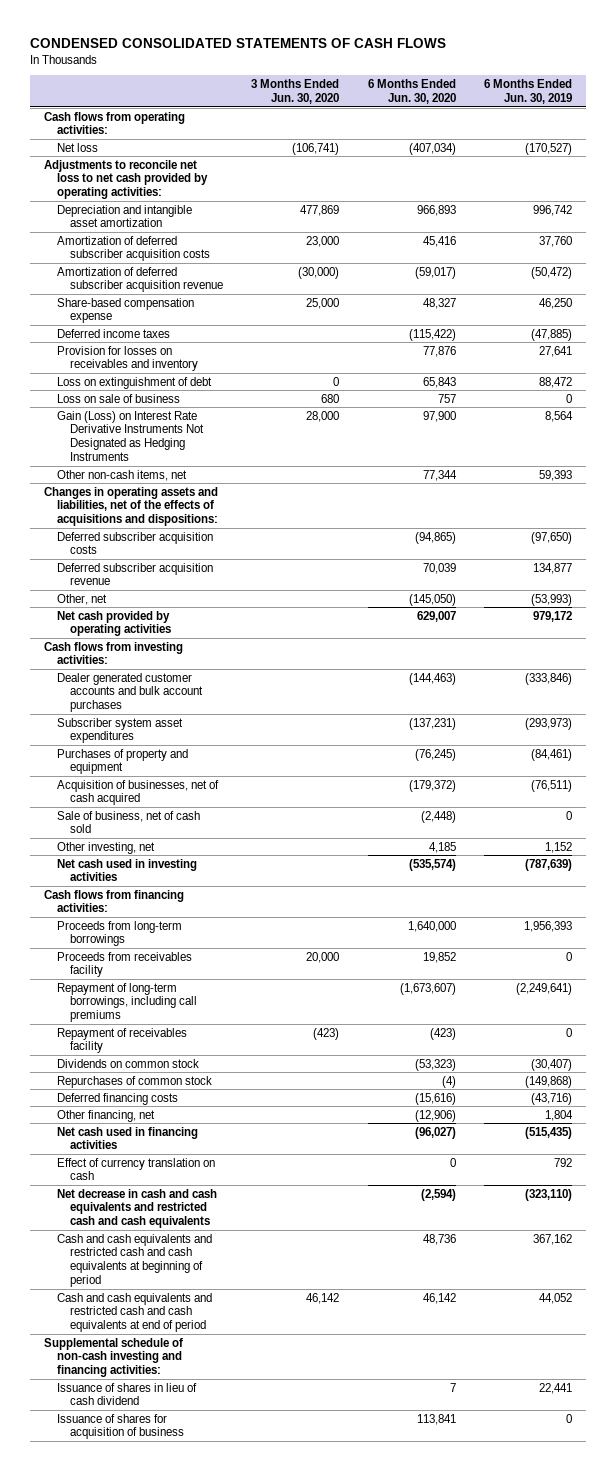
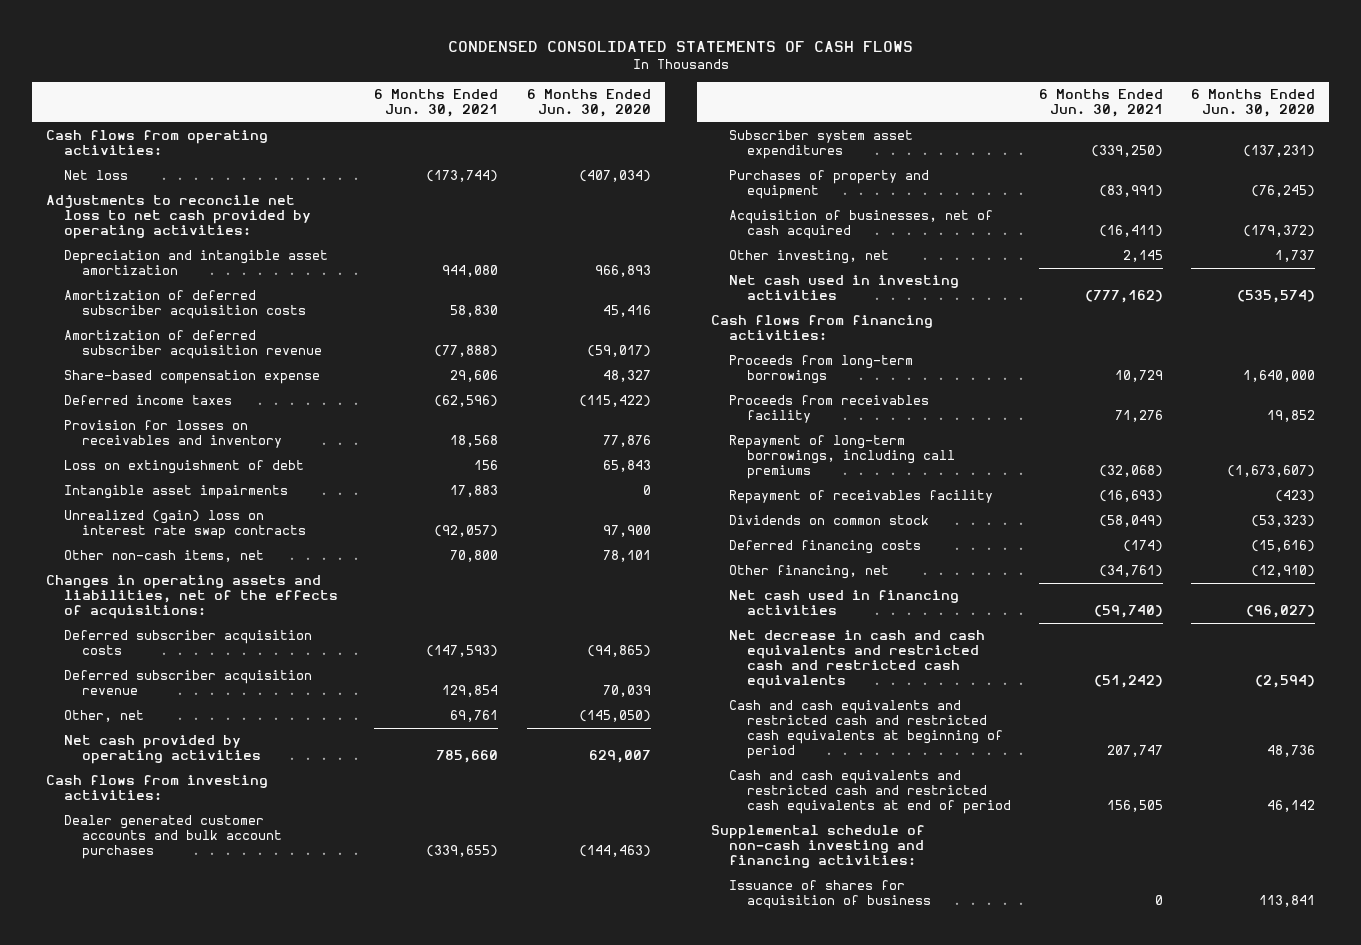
[251,79,340,104] 3 Months Ended Jun. 30, 2020 -> none
[484,79,573,104] 6 Months Ended Jun. 30, 2019 -> none
none -> [374,89,499,118] 6 Months Ended Jun. 30, 2021
[57,393,181,403] Loss on sale of business -> none
none -> [64,485,289,500] Intangible asset impairments
[57,410,205,462] Gain (Loss) on Interest Rate Derivative Instruments Not Designated as Hedging Instruments -> [64,510,307,540] Unrealized (gain) loss on interest rate swap contracts
[422,469,457,481] 77,344 -> [602,550,651,563] 78,101
[44,486,219,527] Changes in operating assets and liabilities, net of the effects of acquisitions and dispositions: -> [46,575,339,620] Changes in operating assets and liabilities, net of the effects of acquisitions:
[57,810,201,834] Sale of business, net of cash sold -> none
[428,841,456,853] 4,185 -> [1275,250,1316,263] 1,737
[57,1075,213,1088] Repurchases of common stock -> none
[414,1109,456,1122] (12,906) -> [1251,565,1316,578] (12,910)
[57,1157,216,1181] Effect of currency translation on cash -> none
[57,1188,218,1229] Net decrease in cash and cash equivalents and restricted cash and cash equivalents -> [728,630,985,690] Net decrease in cash and cash equivalents and restricted cash and restricted cash equivalents
[57,1233,213,1288] Cash and cash equivalents and restricted cash and cash equivalents at beginning of period -> [728,700,1004,760] Cash and cash equivalents and restricted cash and restricted cash equivalents at beginning of period
[57,1292,213,1333] Cash and cash equivalents and restricted cash and cash equivalents at end of period -> [728,770,1012,815] Cash and cash equivalents and restricted cash and restricted cash equivalents at end of period
[57,1382,198,1406] Issuance of shares in lieu of cash dividend -> none

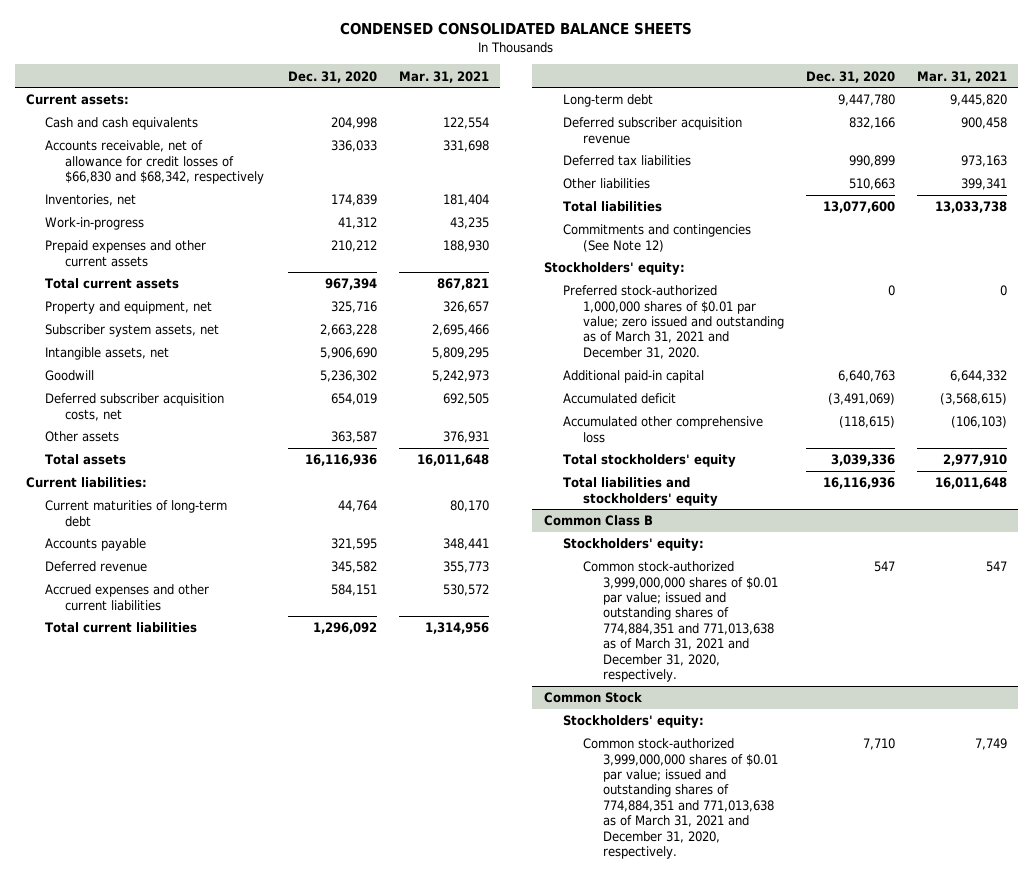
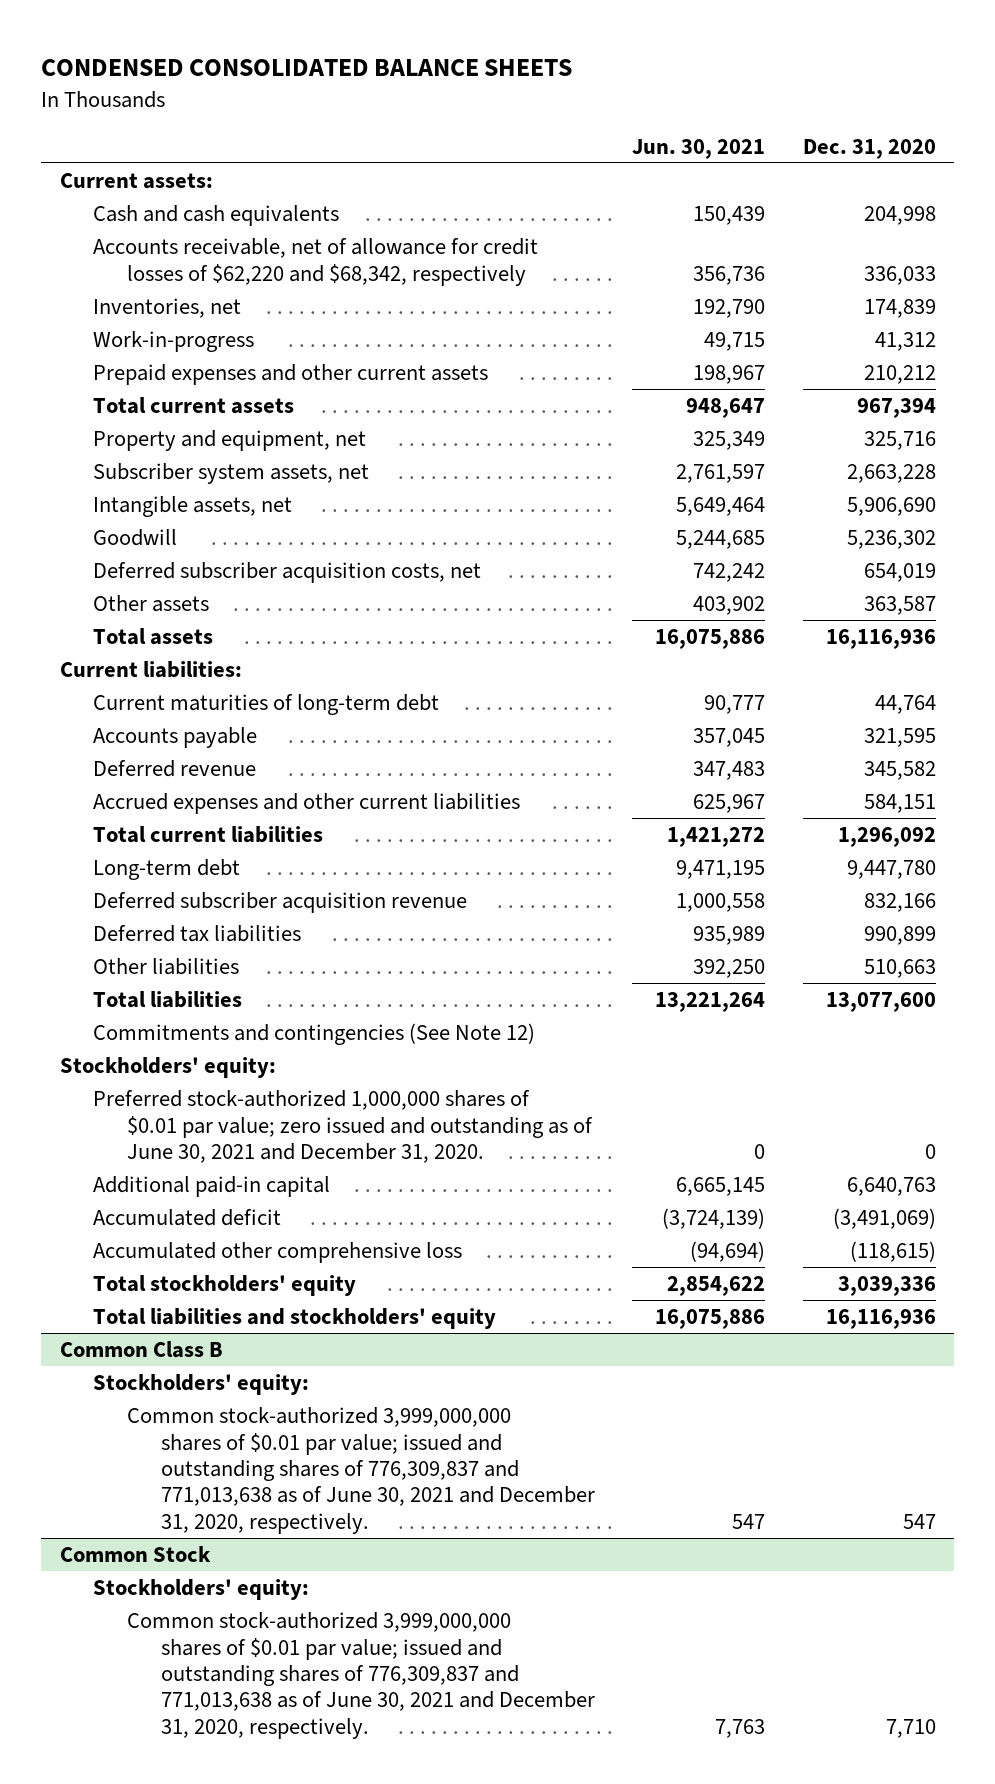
[399,70,490,83] Mar. 31, 2021 -> none
none -> [632,138,766,159] Jun. 30, 2021
[45,140,265,184] Accounts receivable, net of allowance for credit losses of $66,830 and $68,342, respectively -> [93,238,539,286] Accounts receivable, net of allowance for credit losses of $62,220 and $68,342, respectively
[563,285,784,359] Preferred stock-authorized 1,000,000 shares of $0.01 par value; zero issued and outstanding as of March 31, 2021 and December 31, 2020. -> [93,1090,593,1163] Preferred stock-authorized 1,000,000 shares of $0.01 par value; zero issued and outstanding as of June 30, 2021 and December 31, 2020.
[582,561,778,683] Common stock-authorized 3,999,000,000 shares of $0.01 par value; issued and outstanding shares of 774,884,351 and 771,013,638 as of March 31, 2021 and December 31, 2020, respectively. -> [126,1407,595,1534] Common stock-authorized 3,999,000,000 shares of $0.01 par value; issued and outstanding shares of 776,309,837 and 771,013,638 as of June 30, 2021 and December 31, 2020, respectively.
[582,738,778,860] Common stock-authorized 3,999,000,000 shares of $0.01 par value; issued and outstanding shares of 774,884,351 and 771,013,638 as of March 31, 2021 and December 31, 2020, respectively. -> [126,1612,595,1739] Common stock-authorized 3,999,000,000 shares of $0.01 par value; issued and outstanding shares of 776,309,837 and 771,013,638 as of June 30, 2021 and December 31, 2020, respectively.

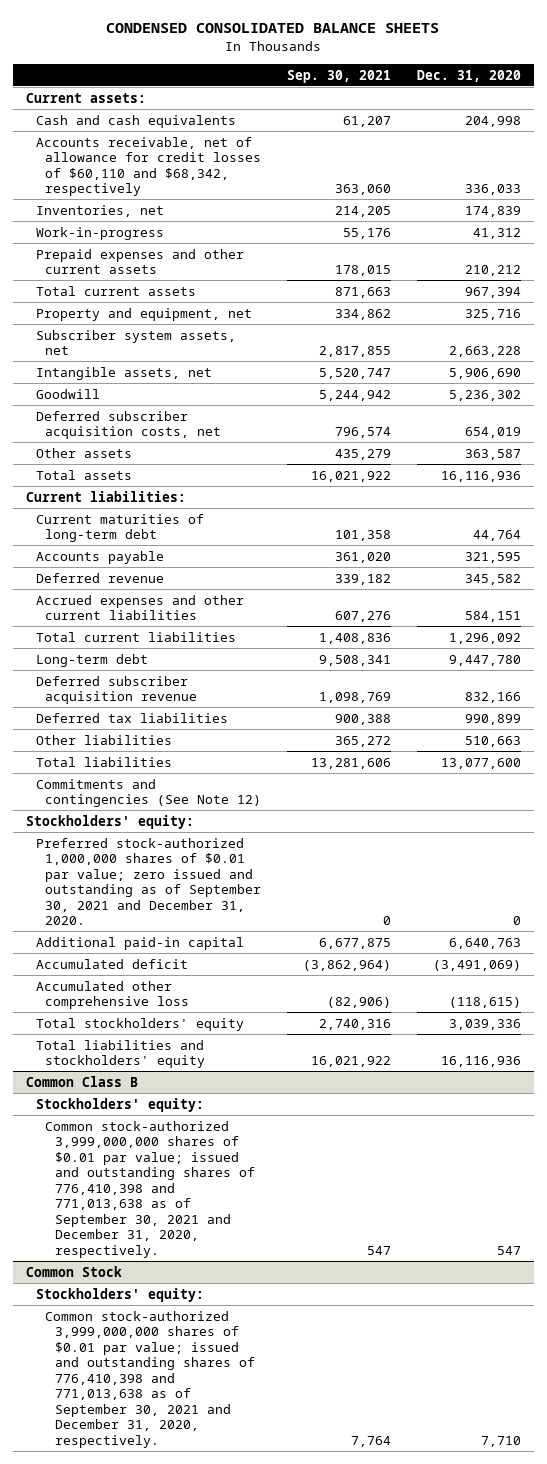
[632,138,766,159] Jun. 30, 2021 -> none
none -> [287,69,392,83] Sep. 30, 2021
[93,238,539,286] Accounts receivable, net of allowance for credit losses of $62,220 and $68,342, respectively -> [35,136,262,197] Accounts receivable, net of allowance for credit losses of $60,110 and $68,342, respectively
[93,1090,593,1163] Preferred stock-authorized 1,000,000 shares of $0.01 par value; zero issued and outstanding as of June 30, 2021 and December 31, 2020. -> [35,837,262,926] Preferred stock-authorized 1,000,000 shares of $0.01 par value; zero issued and outstanding as of September 30, 2021 and December 31, 2020.
[126,1407,595,1534] Common stock-authorized 3,999,000,000 shares of $0.01 par value; issued and outstanding shares of 776,309,837 and 771,013,638 as of June 30, 2021 and December 31, 2020, respectively. -> [45,1120,256,1258] Common stock-authorized 3,999,000,000 shares of $0.01 par value; issued and outstanding shares of 776,410,398 and 771,013,638 as of September 30, 2021 and December 31, 2020, respectively.
[126,1612,595,1739] Common stock-authorized 3,999,000,000 shares of $0.01 par value; issued and outstanding shares of 776,309,837 and 771,013,638 as of June 30, 2021 and December 31, 2020, respectively. -> [45,1310,256,1448] Common stock-authorized 3,999,000,000 shares of $0.01 par value; issued and outstanding shares of 776,410,398 and 771,013,638 as of September 30, 2021 and December 31, 2020, respectively.

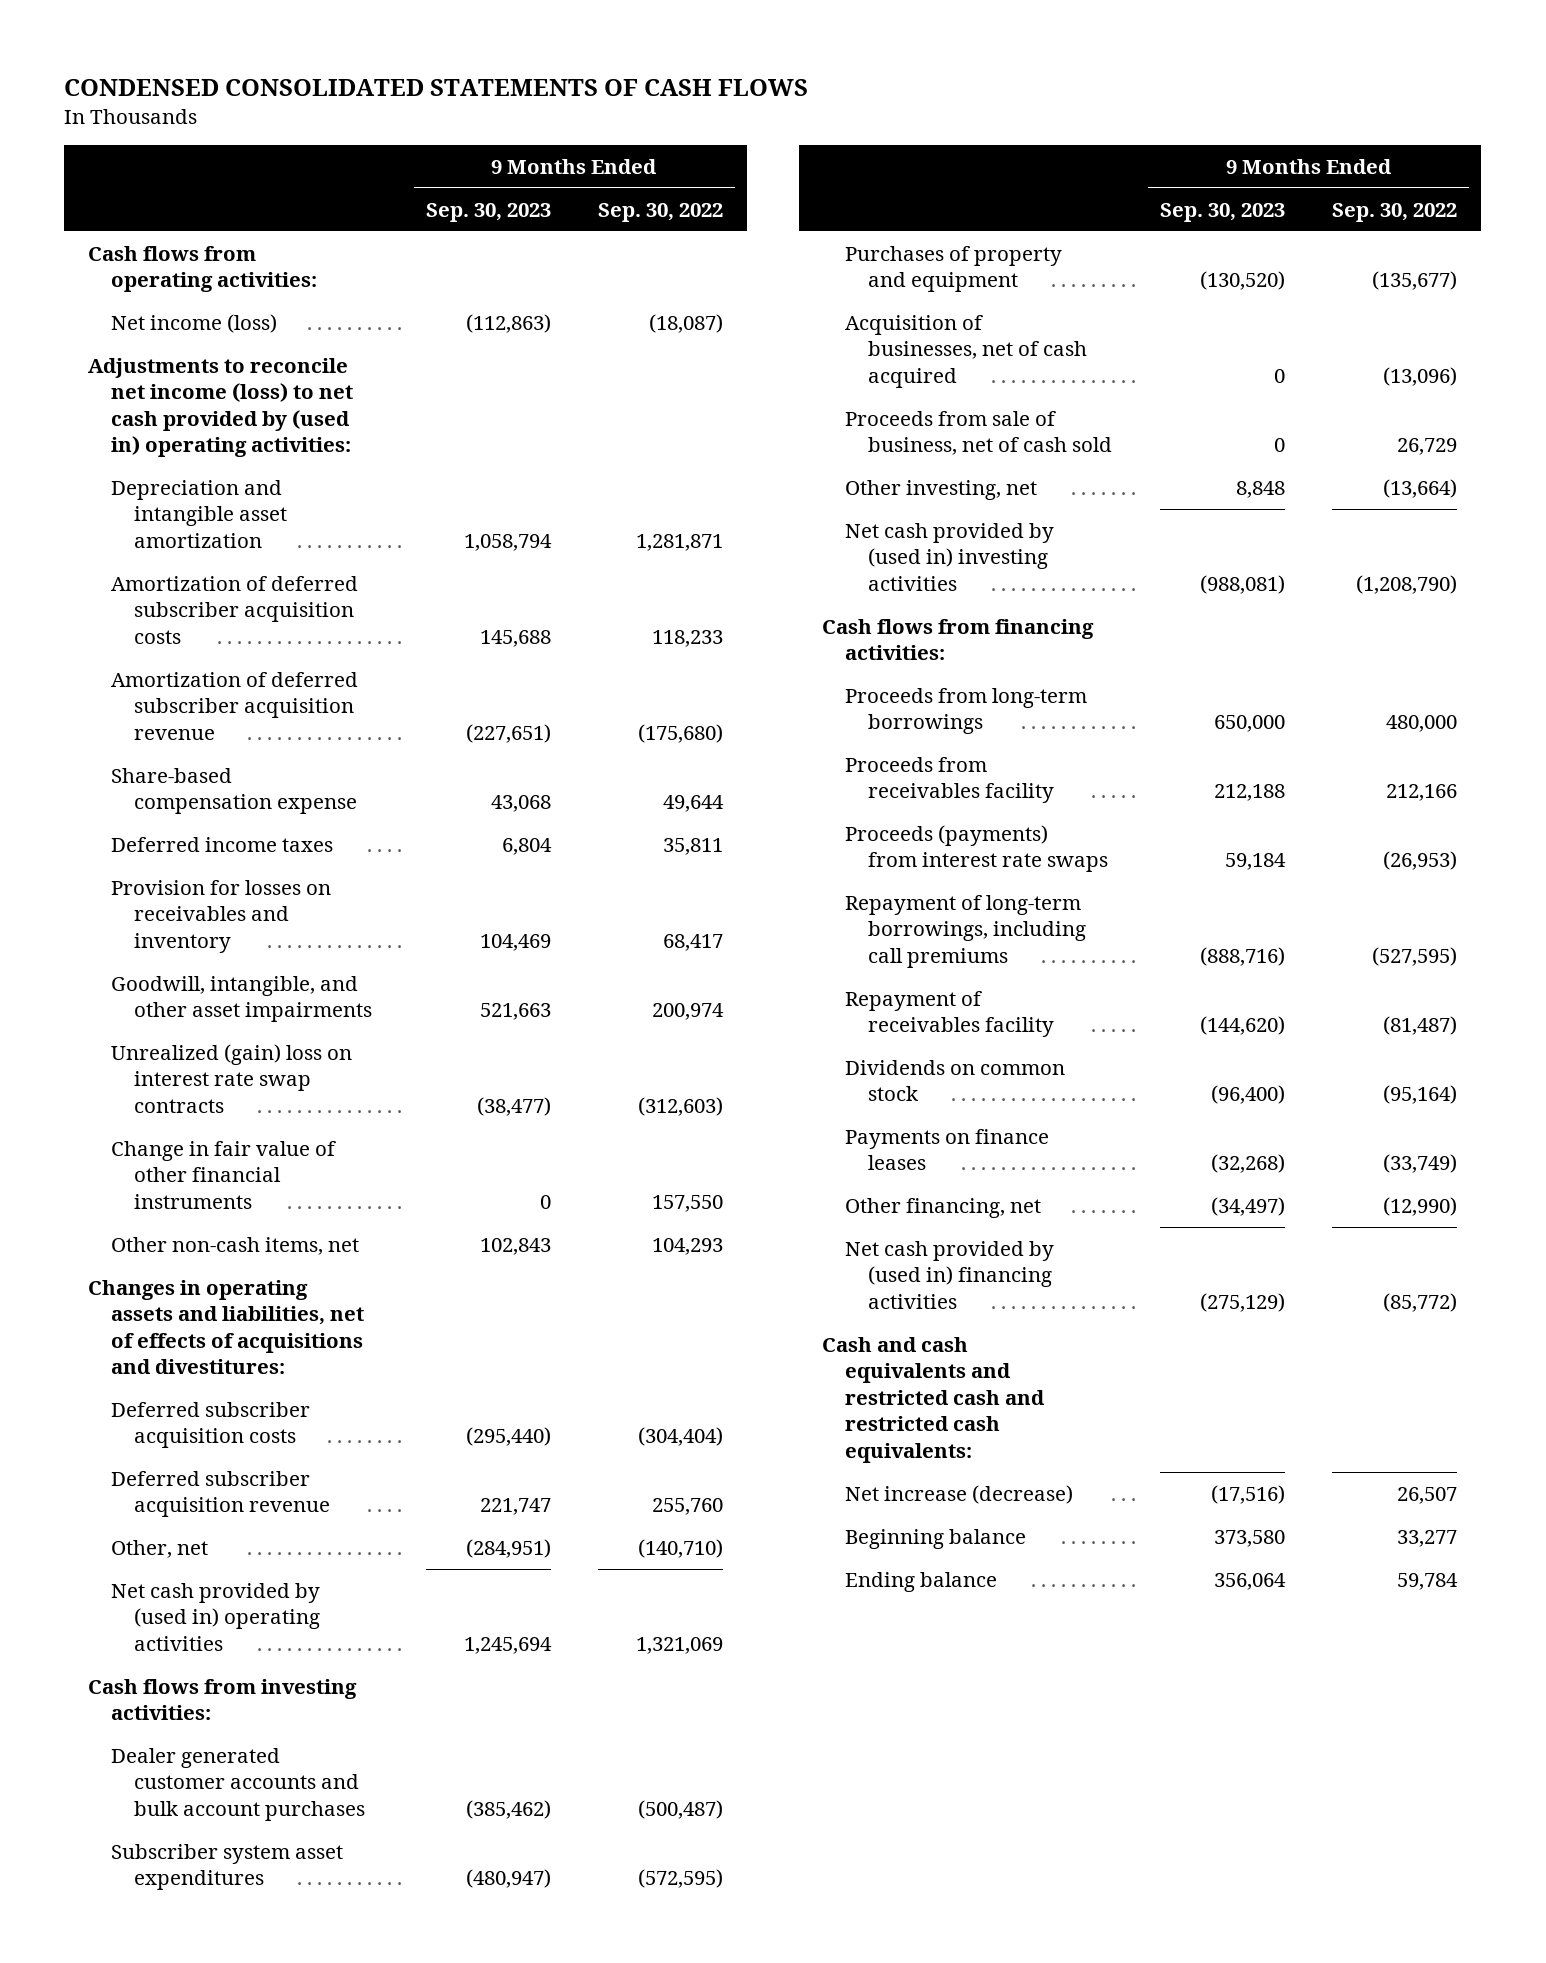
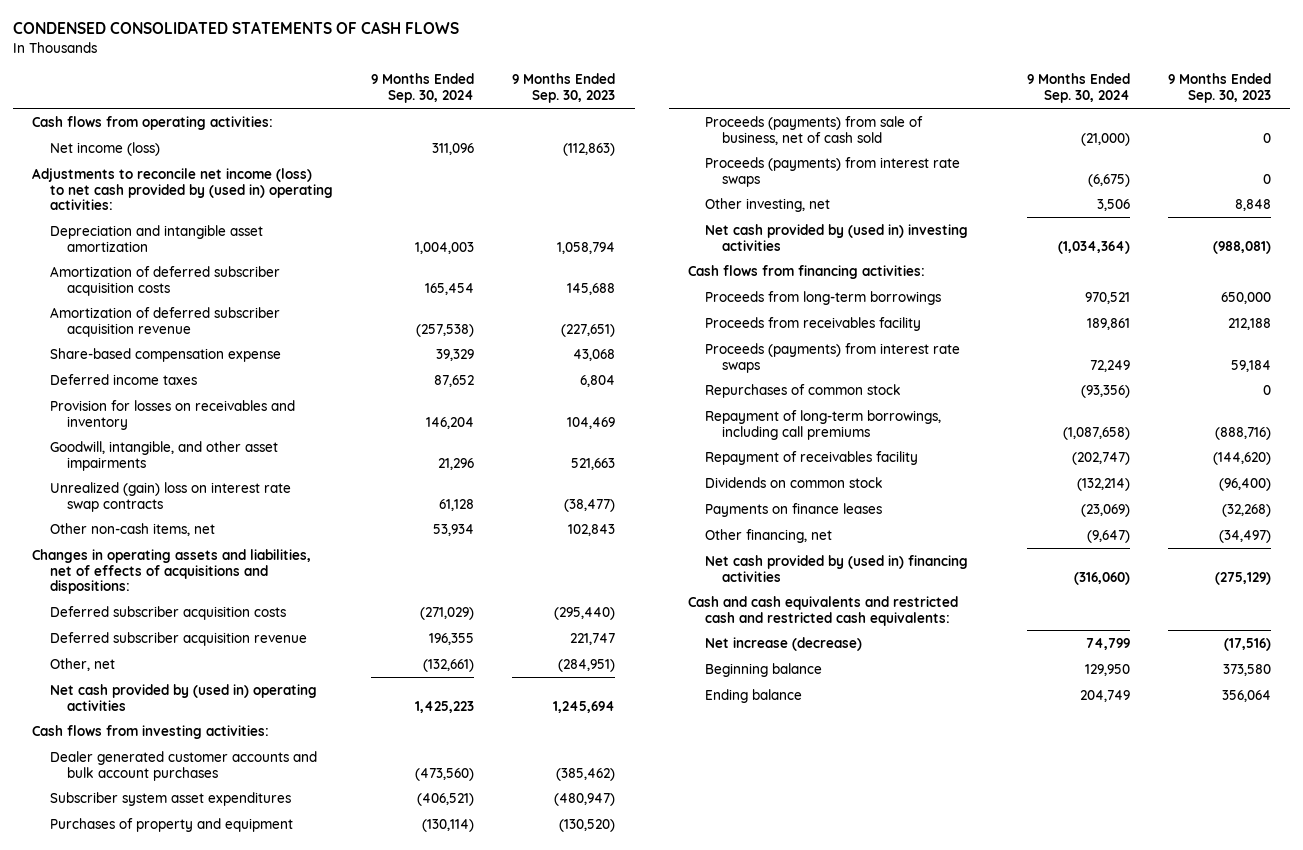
[598,202,724,222] Sep. 30, 2022 -> none
none -> [371,73,475,104] 9 Months Ended Sep. 30, 2024
[111,1140,337,1209] Change in fair value of other financial instruments -> none
[88,1279,365,1375] Changes in operating assets and liabilities, net of effects of acquisitions and divestitures: -> [32,548,312,595] Changes in operating assets and liabilities, net of effects of acquisitions and dispositions:
[845,314,1088,388] Acquisition of businesses, net of cash acquired -> none
[845,410,1113,456] Proceeds from sale of business, net of cash sold -> [705,115,924,145] Proceeds (payments) from sale of business, net of cash sold
none -> [705,156,961,187] Proceeds (payments) from interest rate swaps
none -> [705,383,902,398] Repurchases of common stock

